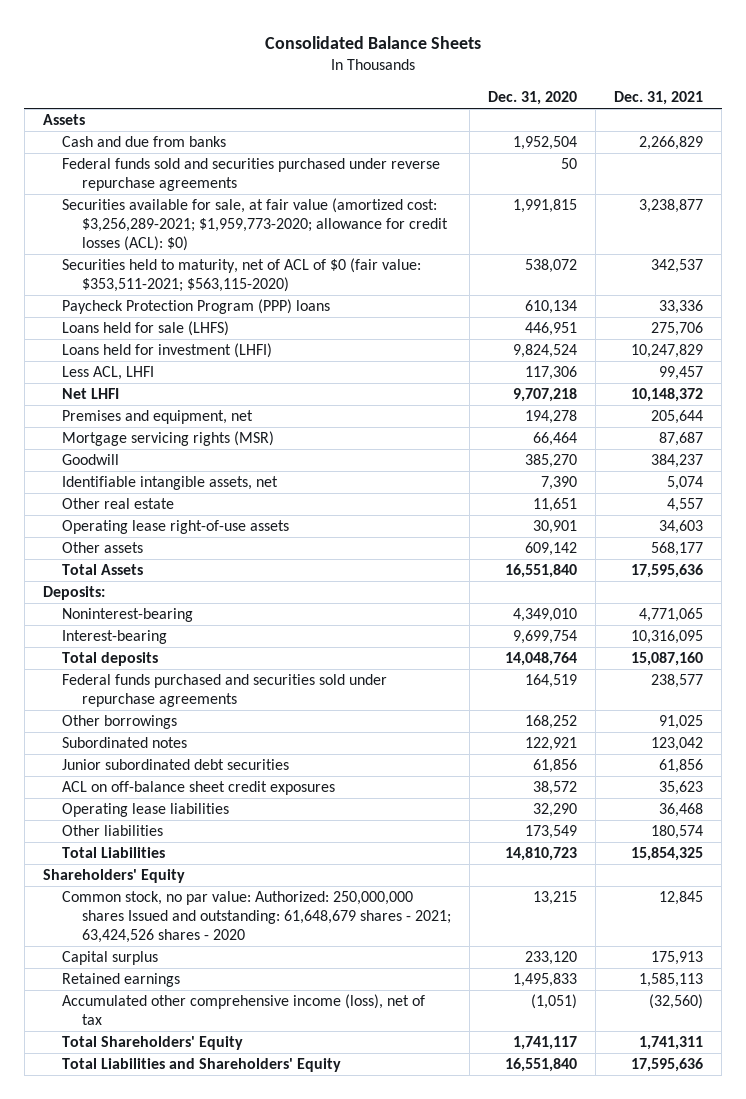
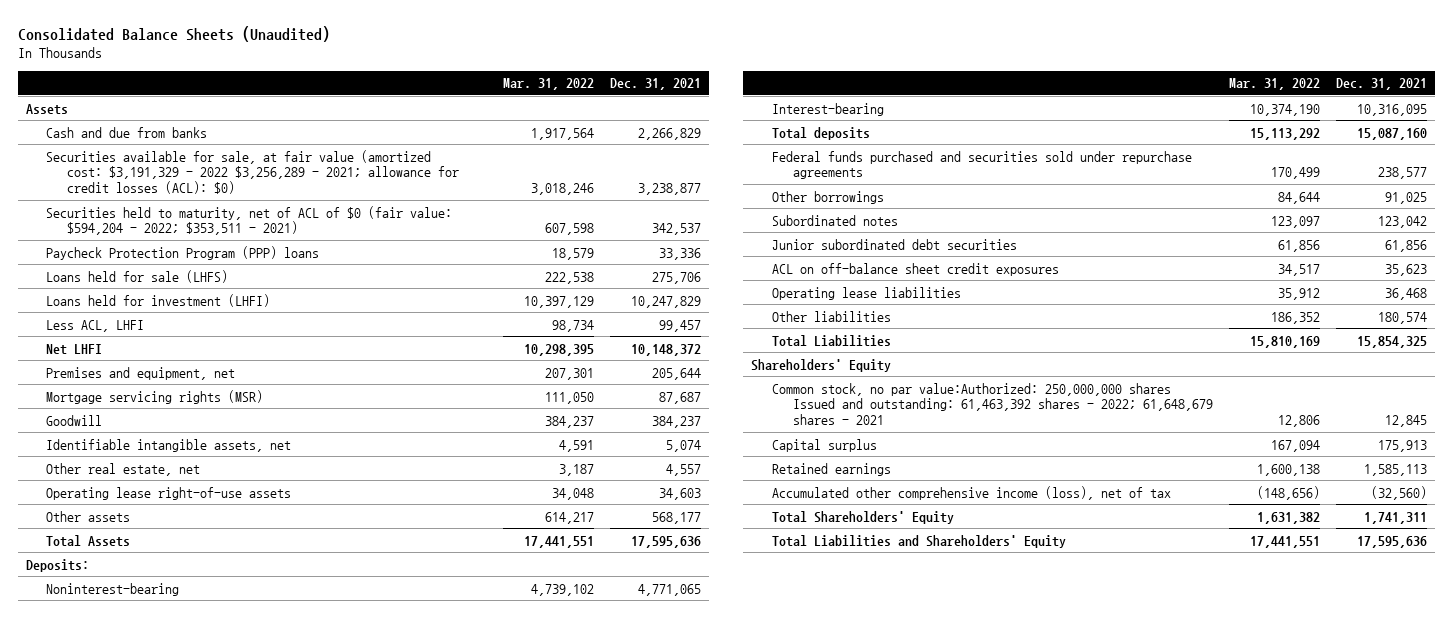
[264,35,481,49] Consolidated Balance Sheets -> [17,25,330,42] Consolidated Balance Sheets (Unaudited)
[488,91,578,106] Dec. 31, 2020 -> none
none -> [503,78,595,91] Mar. 31, 2022
[62,158,441,191] Federal funds sold and securities purchased under reverse repurchase agreements -> none
[62,198,448,251] Securities available for sale, at fair value (amortized cost: $3,256,289-2021; $1,959,773-2020; allowance for credit losses (ACL): $0) -> [46,149,460,194] Securities available for sale, at fair value (amortized cost: $3,191,329 - 2022 $3,256,289 - 2021; allowance for credit losses (ACL): $0)
[62,258,422,292] Securities held to maturity, net of ACL of $0 (fair value: $353,511-2021; $563,115-2020) -> [46,205,453,236] Securities held to maturity, net of ACL of $0 (fair value: $594,204 - 2022; $353,511 - 2021)
[62,498,175,510] Other real estate -> [46,462,201,476] Other real estate, net
[62,891,451,943] Common stock, no par value: Authorized: 250,000,000 shares Issued and outstanding: 61,648,679 shares - 2021; 63,424,526 shares - 2020 -> [771,382,1213,425] Common stock, no par value:Authorized: 250,000,000 shares Issued and outstanding: 61,463,392 shares - 2022; 61,648,679 shares - 2021

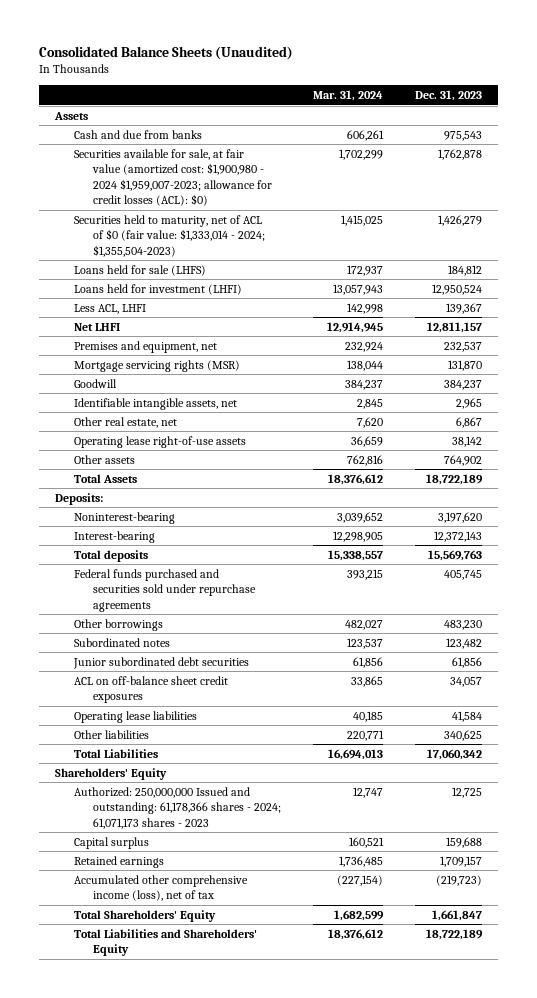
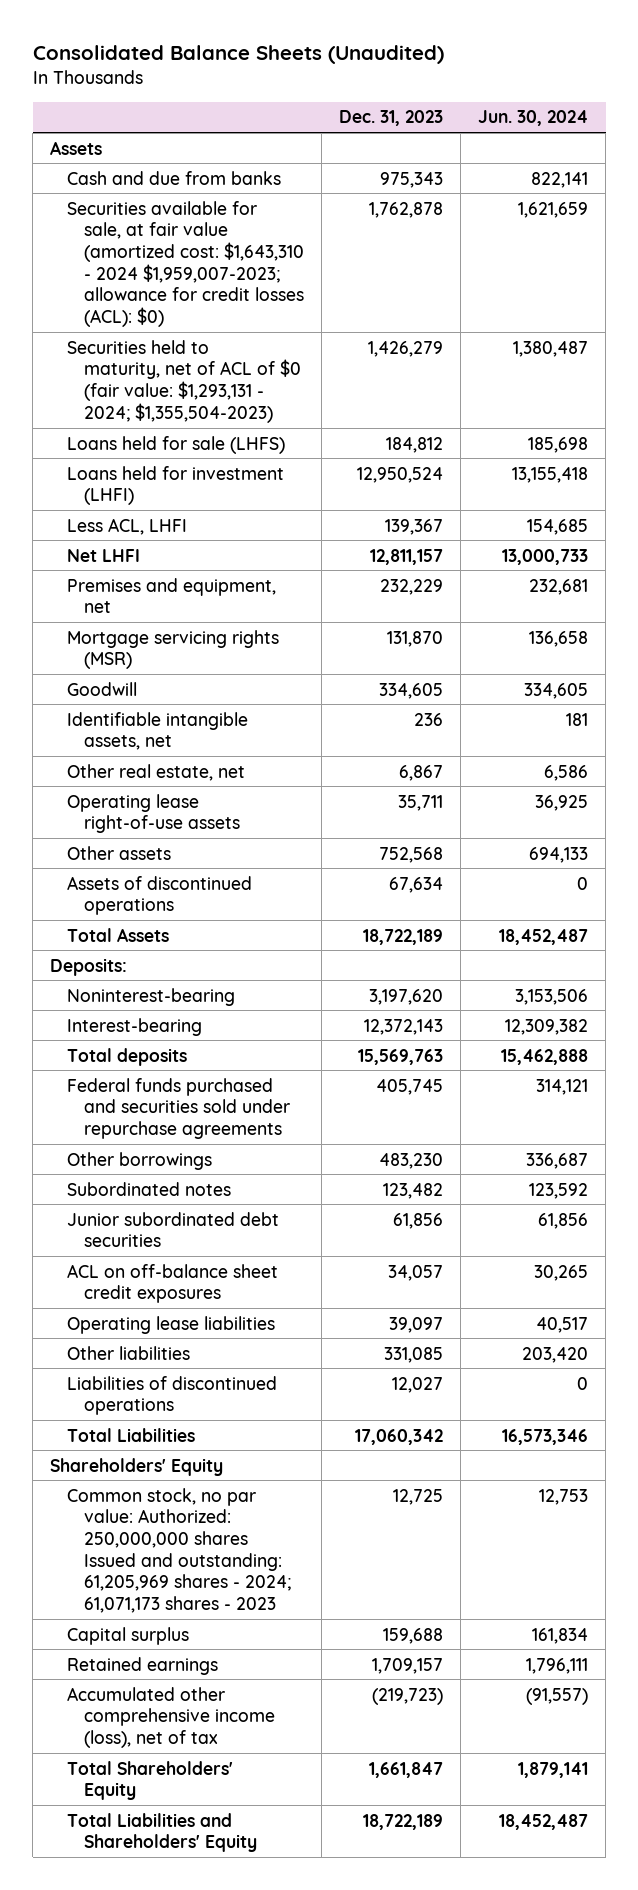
[312,90,383,102] Mar. 31, 2024 -> none
none -> [478,110,589,127] Jun. 30, 2024
[443,130,482,141] 975,543 -> [380,171,444,188] 975,343
[73,148,272,207] Securities available for sale, at fair value (amortized cost: $1,900,980 - 2024 $1,959,007-2023; allowance for credit losses (ACL): $0) -> [67,200,305,328] Securities available for sale, at fair value (amortized cost: $1,643,310 - 2024 $1,959,007-2023; allowance for credit losses (ACL): $0)
[73,214,265,257] Securities held to maturity, net of ACL of $0 (fair value: $1,333,014 - 2024; $1,355,504-2023) -> [67,339,302,423] Securities held to maturity, net of ACL of $0 (fair value: $1,293,131 - 2024; $1,355,504-2023)
[443,341,482,352] 232,537 -> [380,578,444,595] 232,229
[443,379,482,390] 384,237 -> [379,682,444,699] 334,605
[455,397,482,409] 2,965 -> [414,712,444,726] 236
[451,435,482,447] 38,142 -> [398,794,444,811] 35,711
[443,454,482,466] 764,902 -> [379,846,444,863] 752,568
none -> [67,875,253,916] Assets of discontinued operations
[451,710,482,722] 41,584 -> [389,1316,444,1333] 39,097
[443,729,482,741] 340,625 -> [384,1346,444,1363] 331,085
none -> [67,1375,278,1416] Liabilities of discontinued operations
[73,786,281,829] Authorized: 250,000,000 Issued and outstanding: 61,178,366 shares - 2024; 61,071,173 shares - 2023 -> [67,1487,292,1614] Common stock, no par value: Authorized: 250,000,000 shares Issued and outstanding: 61,205,969 shares - 2024; 61,071,173 shares - 2023

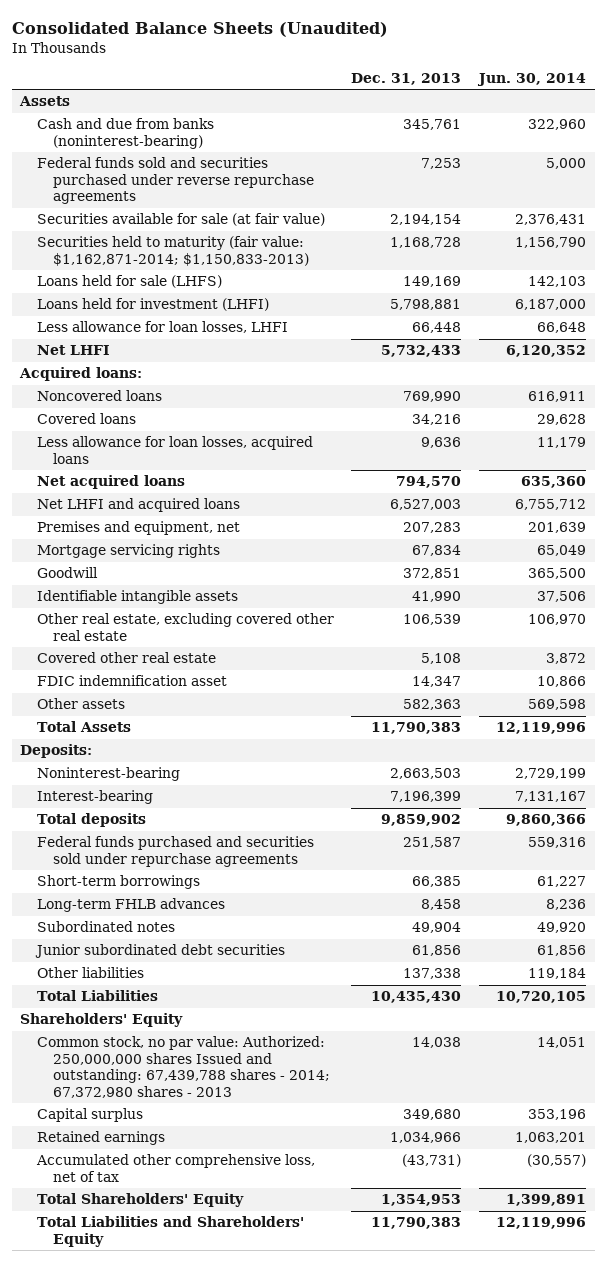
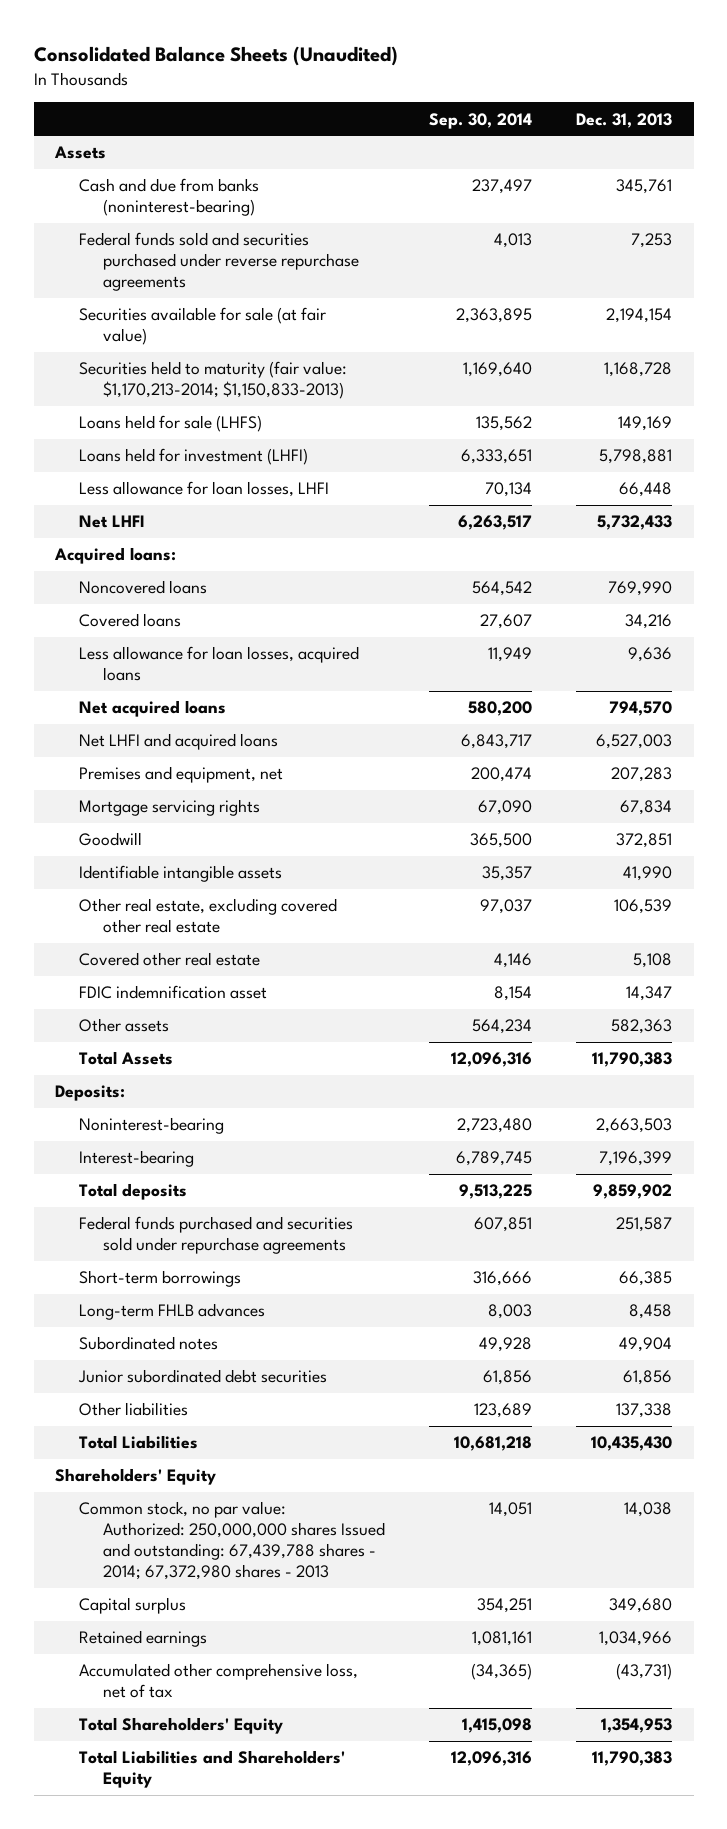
[476,73,586,87] Jun. 30, 2014 -> none
none -> [429,112,533,129] Sep. 30, 2014
[36,236,310,266] Securities held to maturity (fair value: $1,162,871-2014; $1,150,833-2013) -> [79,361,348,400] Securities held to maturity (fair value: $1,170,213-2014; $1,150,833-2013)

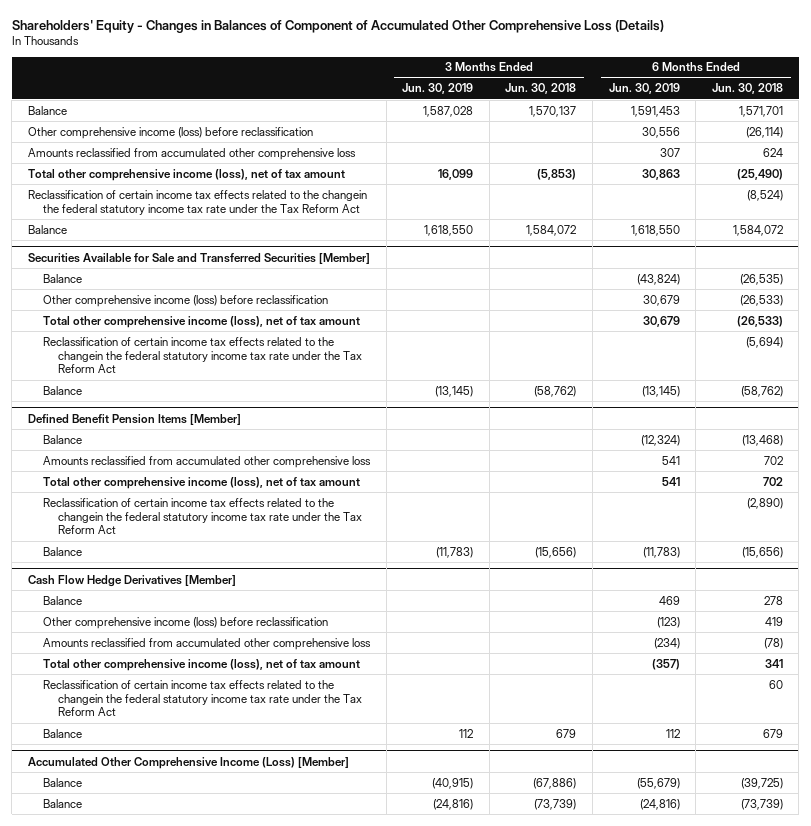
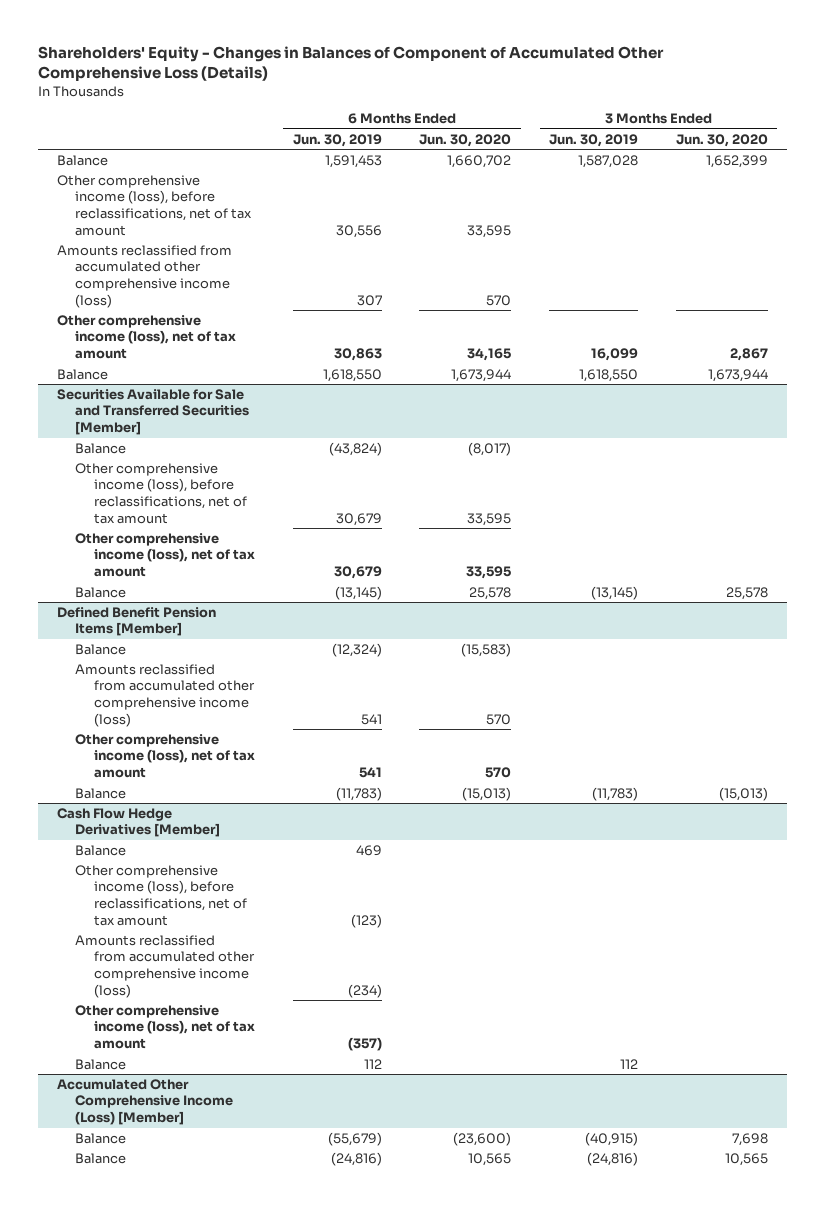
[505,83,577,95] Jun. 30, 2018 -> none
[711,83,783,95] Jun. 30, 2018 -> none
none -> [419,133,512,147] Jun. 30, 2020
none -> [675,133,768,147] Jun. 30, 2020
[27,189,367,215] Reclassification of certain income tax effects related to the changein the federal statutory income tax rate under the Tax Reform Act -> none
[27,126,313,139] Other comprehensive income (loss) before reclassification -> [56,174,253,236] Other comprehensive income (loss), before reclassifications, net of tax amount
[27,147,356,160] Amounts reclassified from accumulated other comprehensive loss -> [56,244,232,308] Amounts reclassified from accumulated other comprehensive income (loss)
[27,168,345,181] Total other comprehensive income (loss), net of tax amount -> [56,314,237,360] Other comprehensive income (loss), net of tax amount
[43,336,363,374] Reclassification of certain income tax effects related to the changein the federal statutory income tax rate under the Tax Reform Act -> none
[43,294,329,307] Other comprehensive income (loss) before reclassification -> [75,462,248,524] Other comprehensive income (loss), before reclassifications, net of tax amount
[43,315,361,328] Total other comprehensive income (loss), net of tax amount -> [75,532,256,578] Other comprehensive income (loss), net of tax amount
[43,497,363,535] Reclassification of certain income tax effects related to the changein the federal statutory income tax rate under the Tax Reform Act -> none
[43,455,372,468] Amounts reclassified from accumulated other comprehensive loss -> [75,663,256,727] Amounts reclassified from accumulated other comprehensive income (loss)
[43,476,361,489] Total other comprehensive income (loss), net of tax amount -> [75,733,256,779] Other comprehensive income (loss), net of tax amount
[43,679,363,717] Reclassification of certain income tax effects related to the changein the federal statutory income tax rate under the Tax Reform Act -> none
[43,616,329,629] Other comprehensive income (loss) before reclassification -> [75,864,248,926] Other comprehensive income (loss), before reclassifications, net of tax amount
[43,637,372,650] Amounts reclassified from accumulated other comprehensive loss -> [75,934,256,998] Amounts reclassified from accumulated other comprehensive income (loss)
[43,658,361,671] Total other comprehensive income (loss), net of tax amount -> [75,1004,256,1050] Other comprehensive income (loss), net of tax amount

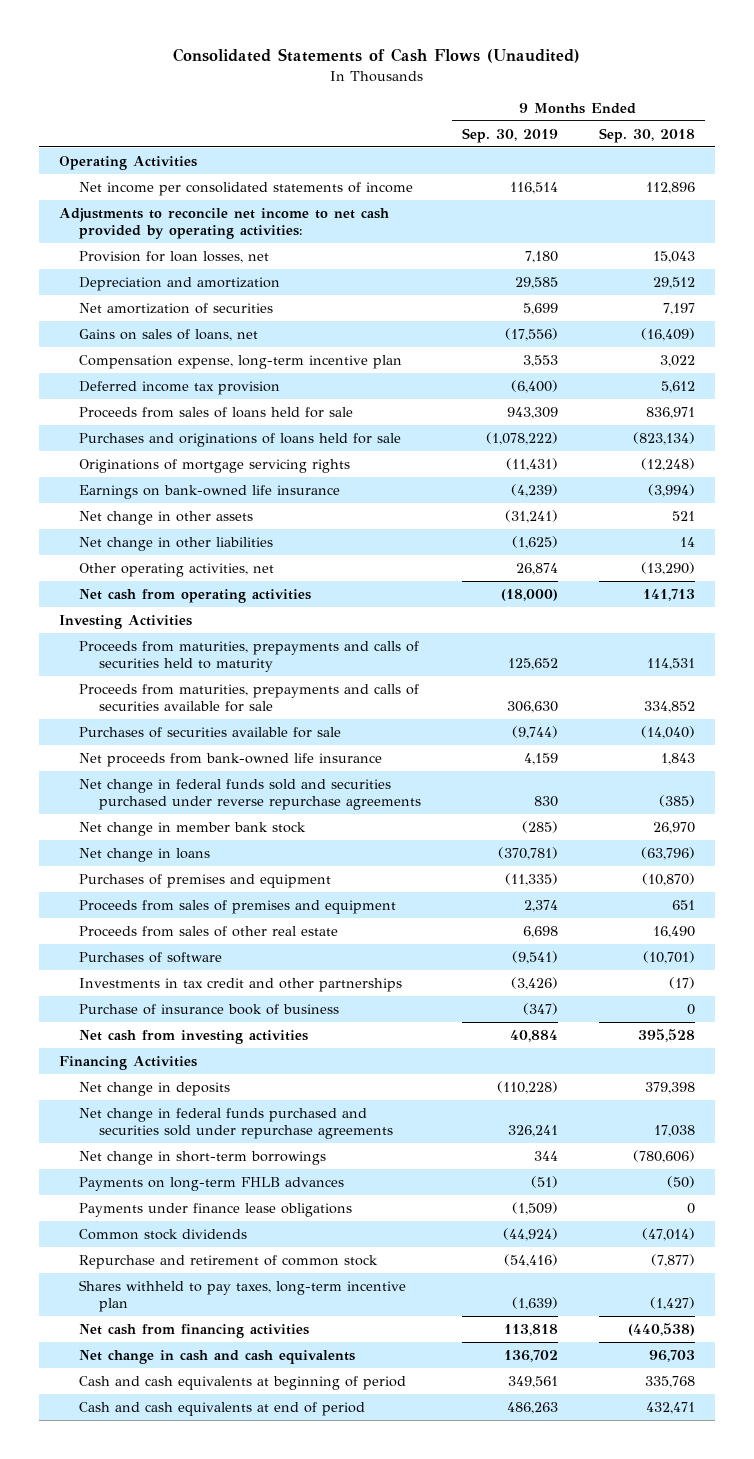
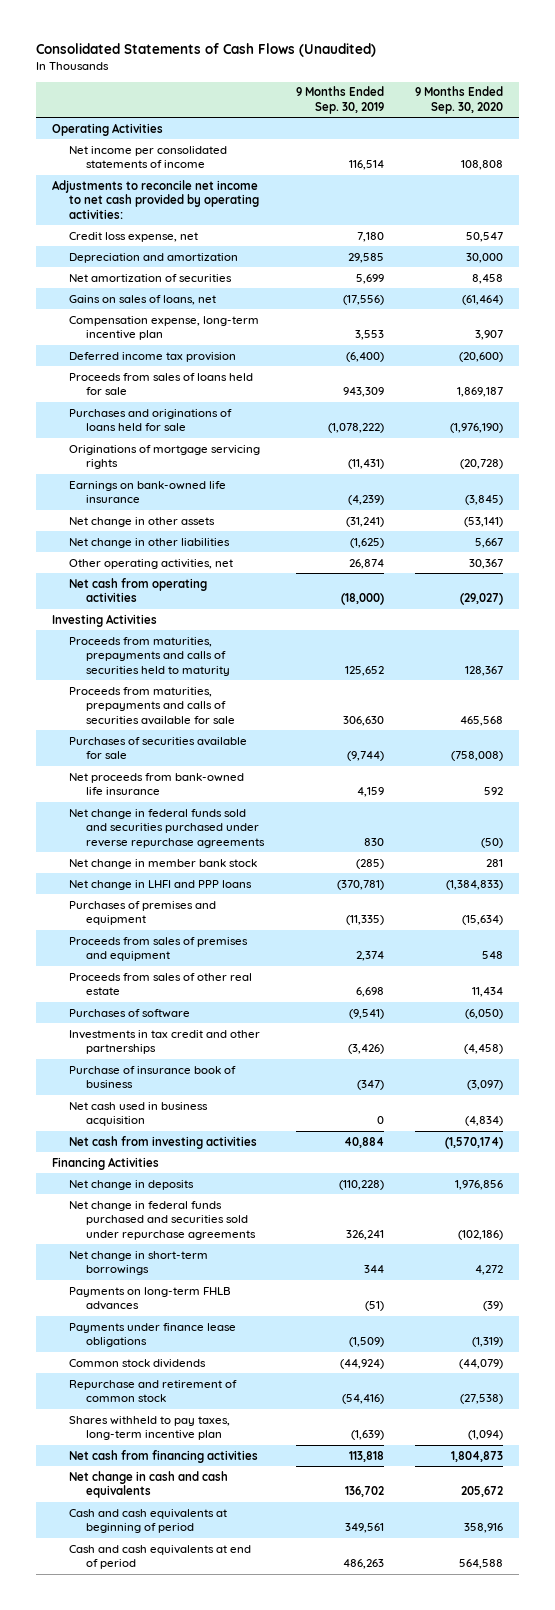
[598,127,695,143] Sep. 30, 2018 -> none
none -> [415,86,504,114] 9 Months Ended Sep. 30, 2020
[78,250,269,263] Provision for loan losses, net -> [69,231,199,242] Credit loss expense, net
[78,847,210,862] Net change in loans -> [69,879,253,890] Net change in LHFI and PPP loans
none -> [69,1101,209,1127] Net cash used in business acquisition

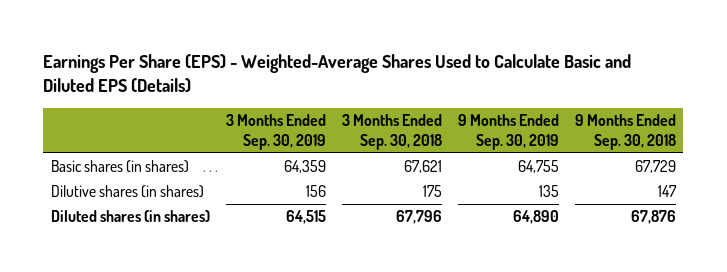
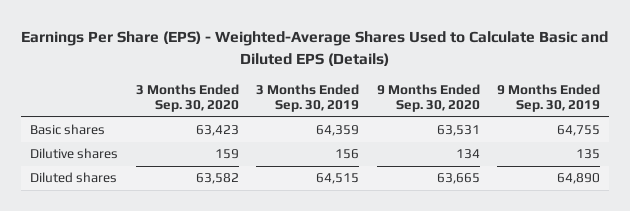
[341,113,442,150] 3 Months Ended Sep. 30, 2018 -> none
[574,113,676,150] 9 Months Ended Sep. 30, 2018 -> none
none -> [135,83,239,113] 3 Months Ended Sep. 30, 2020
none -> [376,83,480,113] 9 Months Ended Sep. 30, 2020
[51,160,190,174] Basic shares (in shares) -> [30,124,106,136] Basic shares
[51,185,205,199] Dilutive shares (in shares) -> [30,148,119,160] Dilutive shares
[51,210,211,223] Diluted shares (in shares) -> [30,172,118,184] Diluted shares

